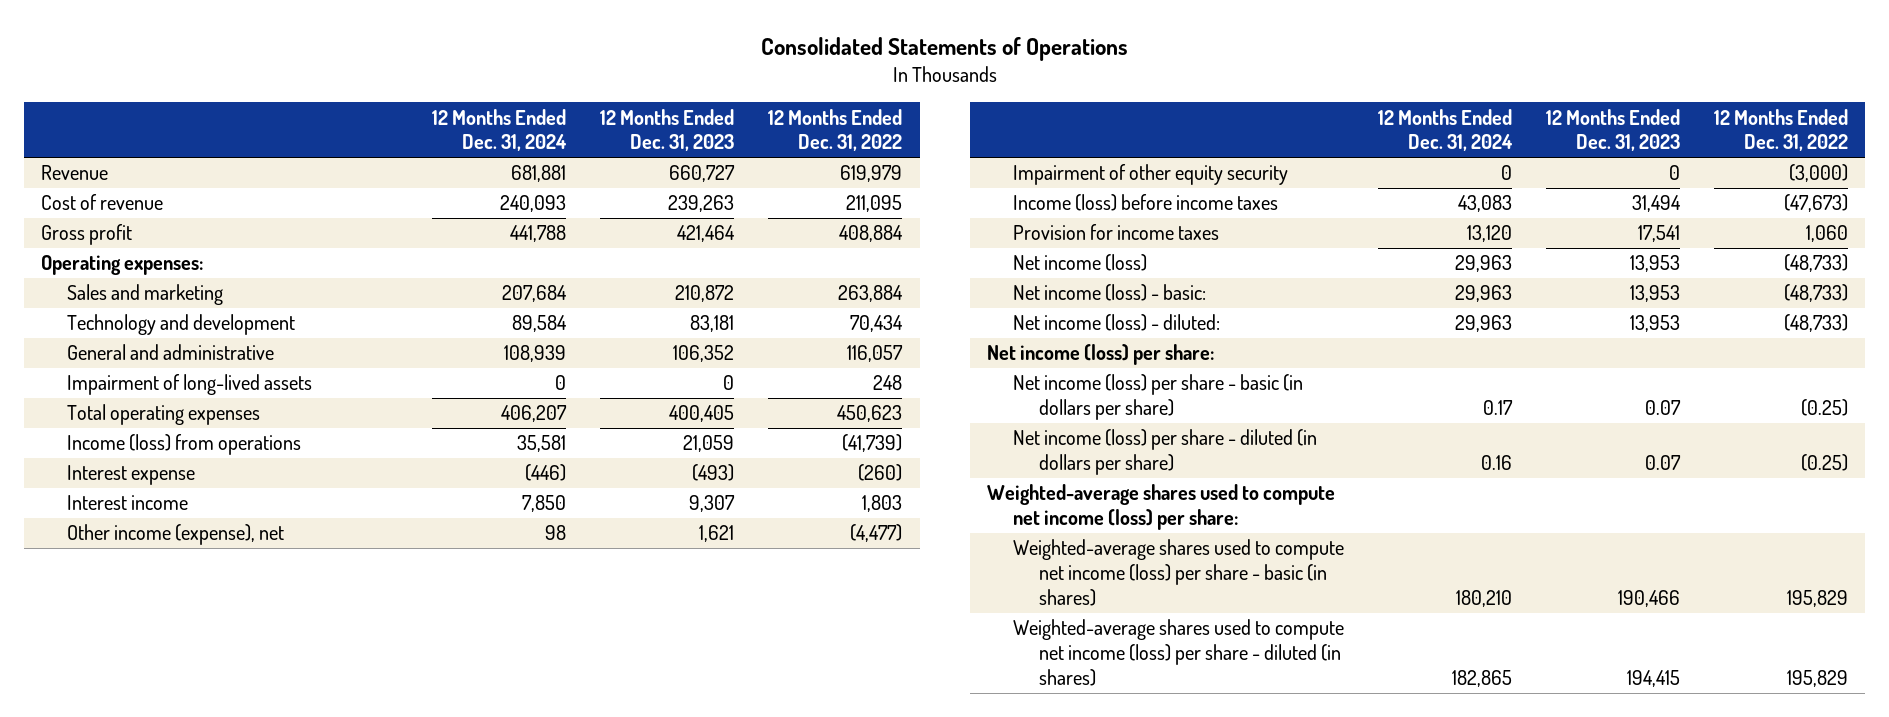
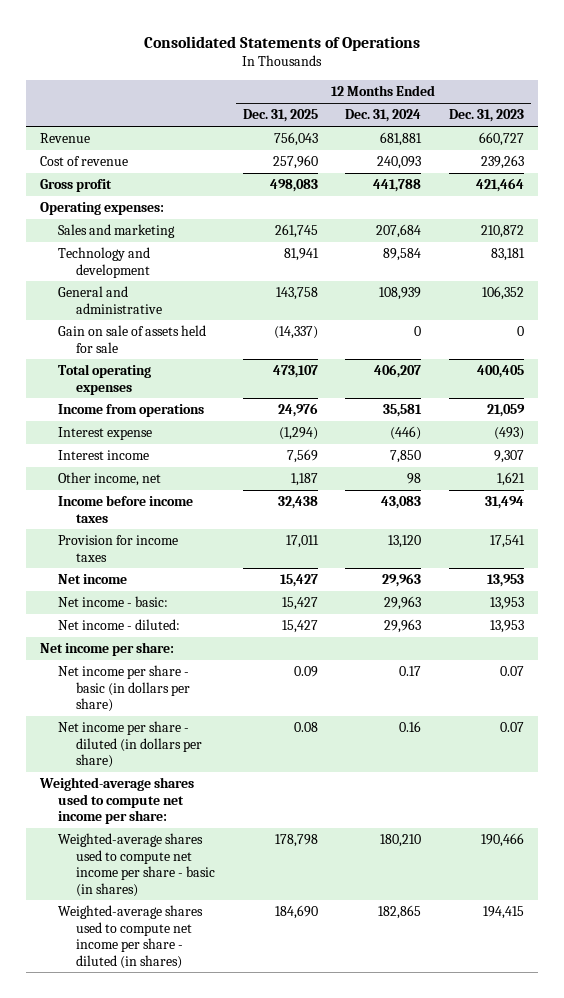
[768,108,903,152] 12 Months Ended Dec. 31, 2022 -> none
none -> [242,109,318,123] Dec. 31, 2025
[67,374,313,396] Impairment of long-lived assets -> none
none -> [58,325,207,353] Gain on sale of assets held for sale
[67,434,302,456] Income (loss) from operations -> [58,404,205,418] Income from operations
[1012,164,1288,186] Impairment of other equity security -> none
[67,524,285,546] Other income (expense), net -> [58,472,162,487] Other income, net
[1012,194,1278,212] Income (loss) before income taxes -> [58,495,194,523] Income before income taxes
[1012,254,1147,272] Net income (loss) -> [58,574,128,585] Net income
[1012,284,1206,302] Net income (loss) - basic: -> [58,596,169,608] Net income - basic:
[1012,314,1220,332] Net income (loss) - diluted: -> [58,619,181,631] Net income - diluted:
[986,344,1214,366] Net income (loss) per share: -> [39,642,174,657] Net income per share:
[1012,374,1303,421] Net income (loss) per share - basic (in dollars per share) -> [58,665,191,713] Net income per share - basic (in dollars per share)
[1012,429,1317,476] Net income (loss) per share - diluted (in dollars per share) -> [58,721,203,769] Net income per share - diluted (in dollars per share)
[986,484,1335,531] Weighted-average shares used to compute net income (loss) per share: -> [38,777,194,825] Weighted-average shares used to compute net income per share:
[1012,539,1344,606] Weighted-average shares used to compute net income (loss) per share - basic (in shares) -> [58,833,216,897] Weighted-average shares used to compute net income per share - basic (in shares)
[1012,619,1344,686] Weighted-average shares used to compute net income (loss) per share - diluted (in shares) -> [58,905,204,969] Weighted-average shares used to compute net income per share - diluted (in shares)

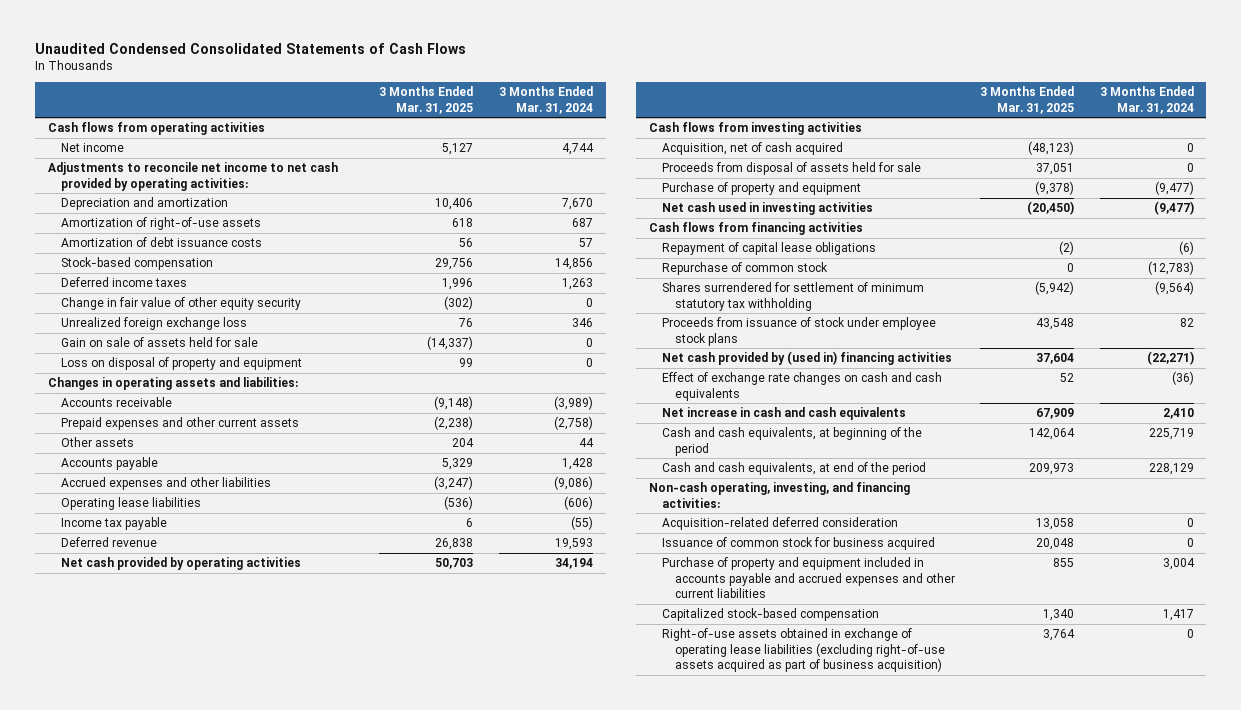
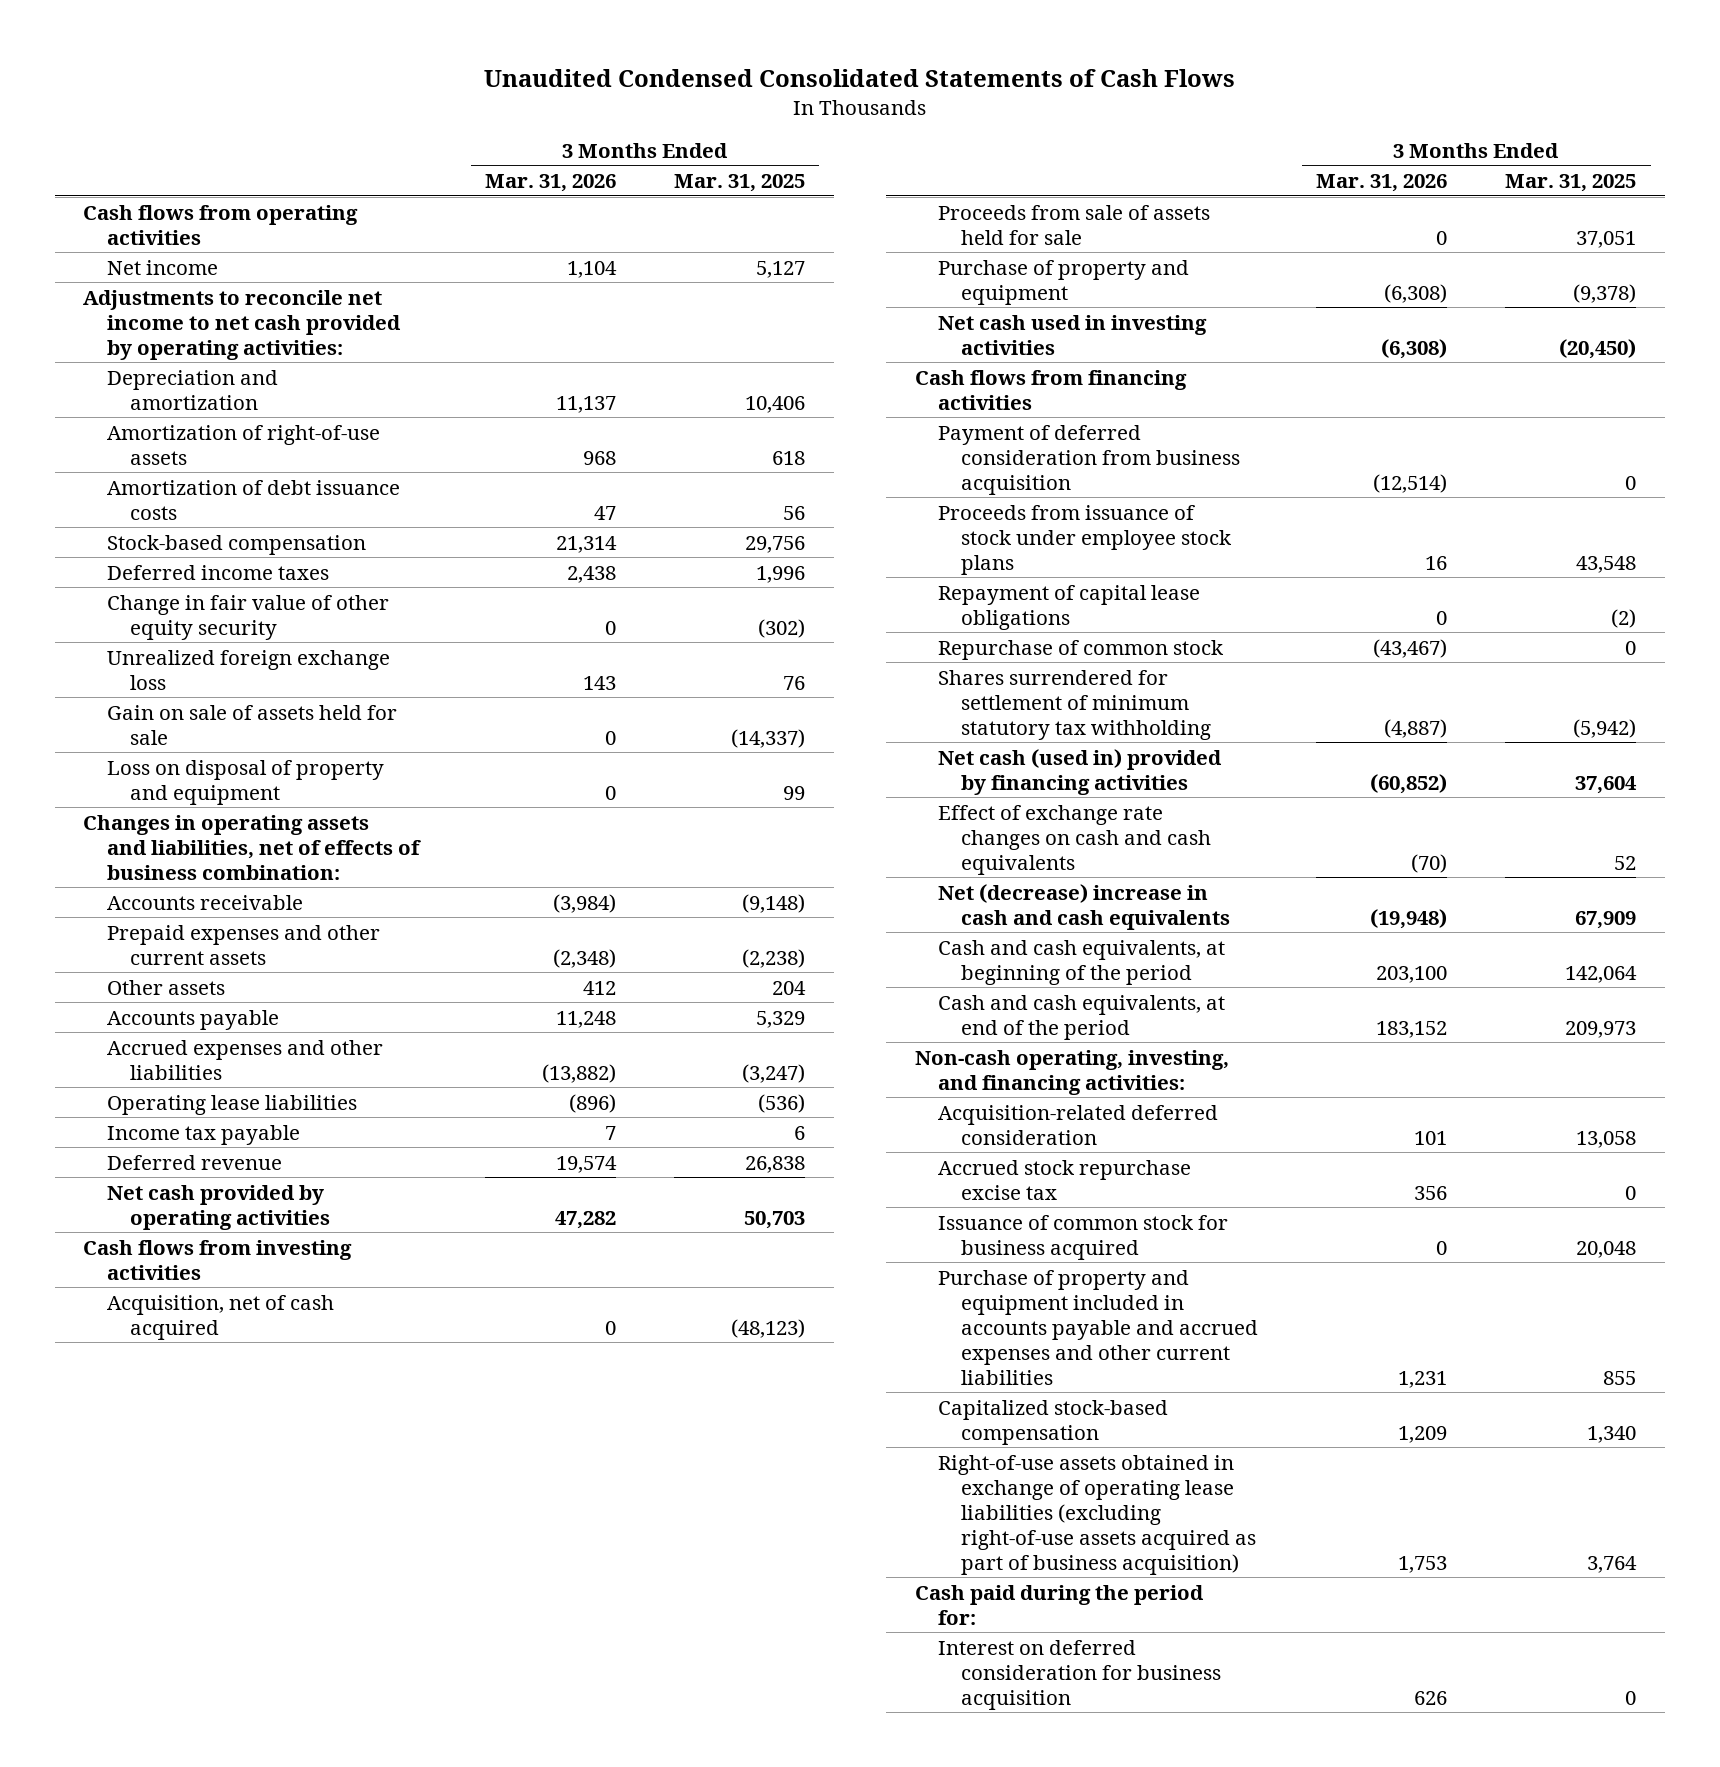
[498,86,593,114] 3 Months Ended Mar. 31, 2024 -> none
none -> [485,174,617,193] Mar. 31, 2026
[47,377,298,391] Changes in operating assets and liabilities: -> [83,814,421,880] Changes in operating assets and liabilities, net of effects of business combination:
[661,162,921,176] Proceeds from disposal of assets held for sale -> [938,204,1211,245] Proceeds from sale of assets held for sale
none -> [938,424,1241,495] Payment of deferred consideration from business acquisition
[661,317,936,346] Proceeds from issuance of stock under employee stock plans -> [938,504,1233,575] Proceeds from issuance of stock under employee stock plans
[661,351,952,366] Net cash provided by (used in) financing activities -> [938,748,1223,795] Net cash (used in) provided by financing activities
[661,407,906,421] Net increase in cash and cash equivalents -> [938,883,1231,930] Net (decrease) increase in cash and cash equivalents
none -> [938,1159,1192,1200] Accrued stock repurchase excise tax
none -> [914,1584,1204,1625] Cash paid during the period for:
none -> [938,1639,1222,1710] Interest on deferred consideration for business acquisition

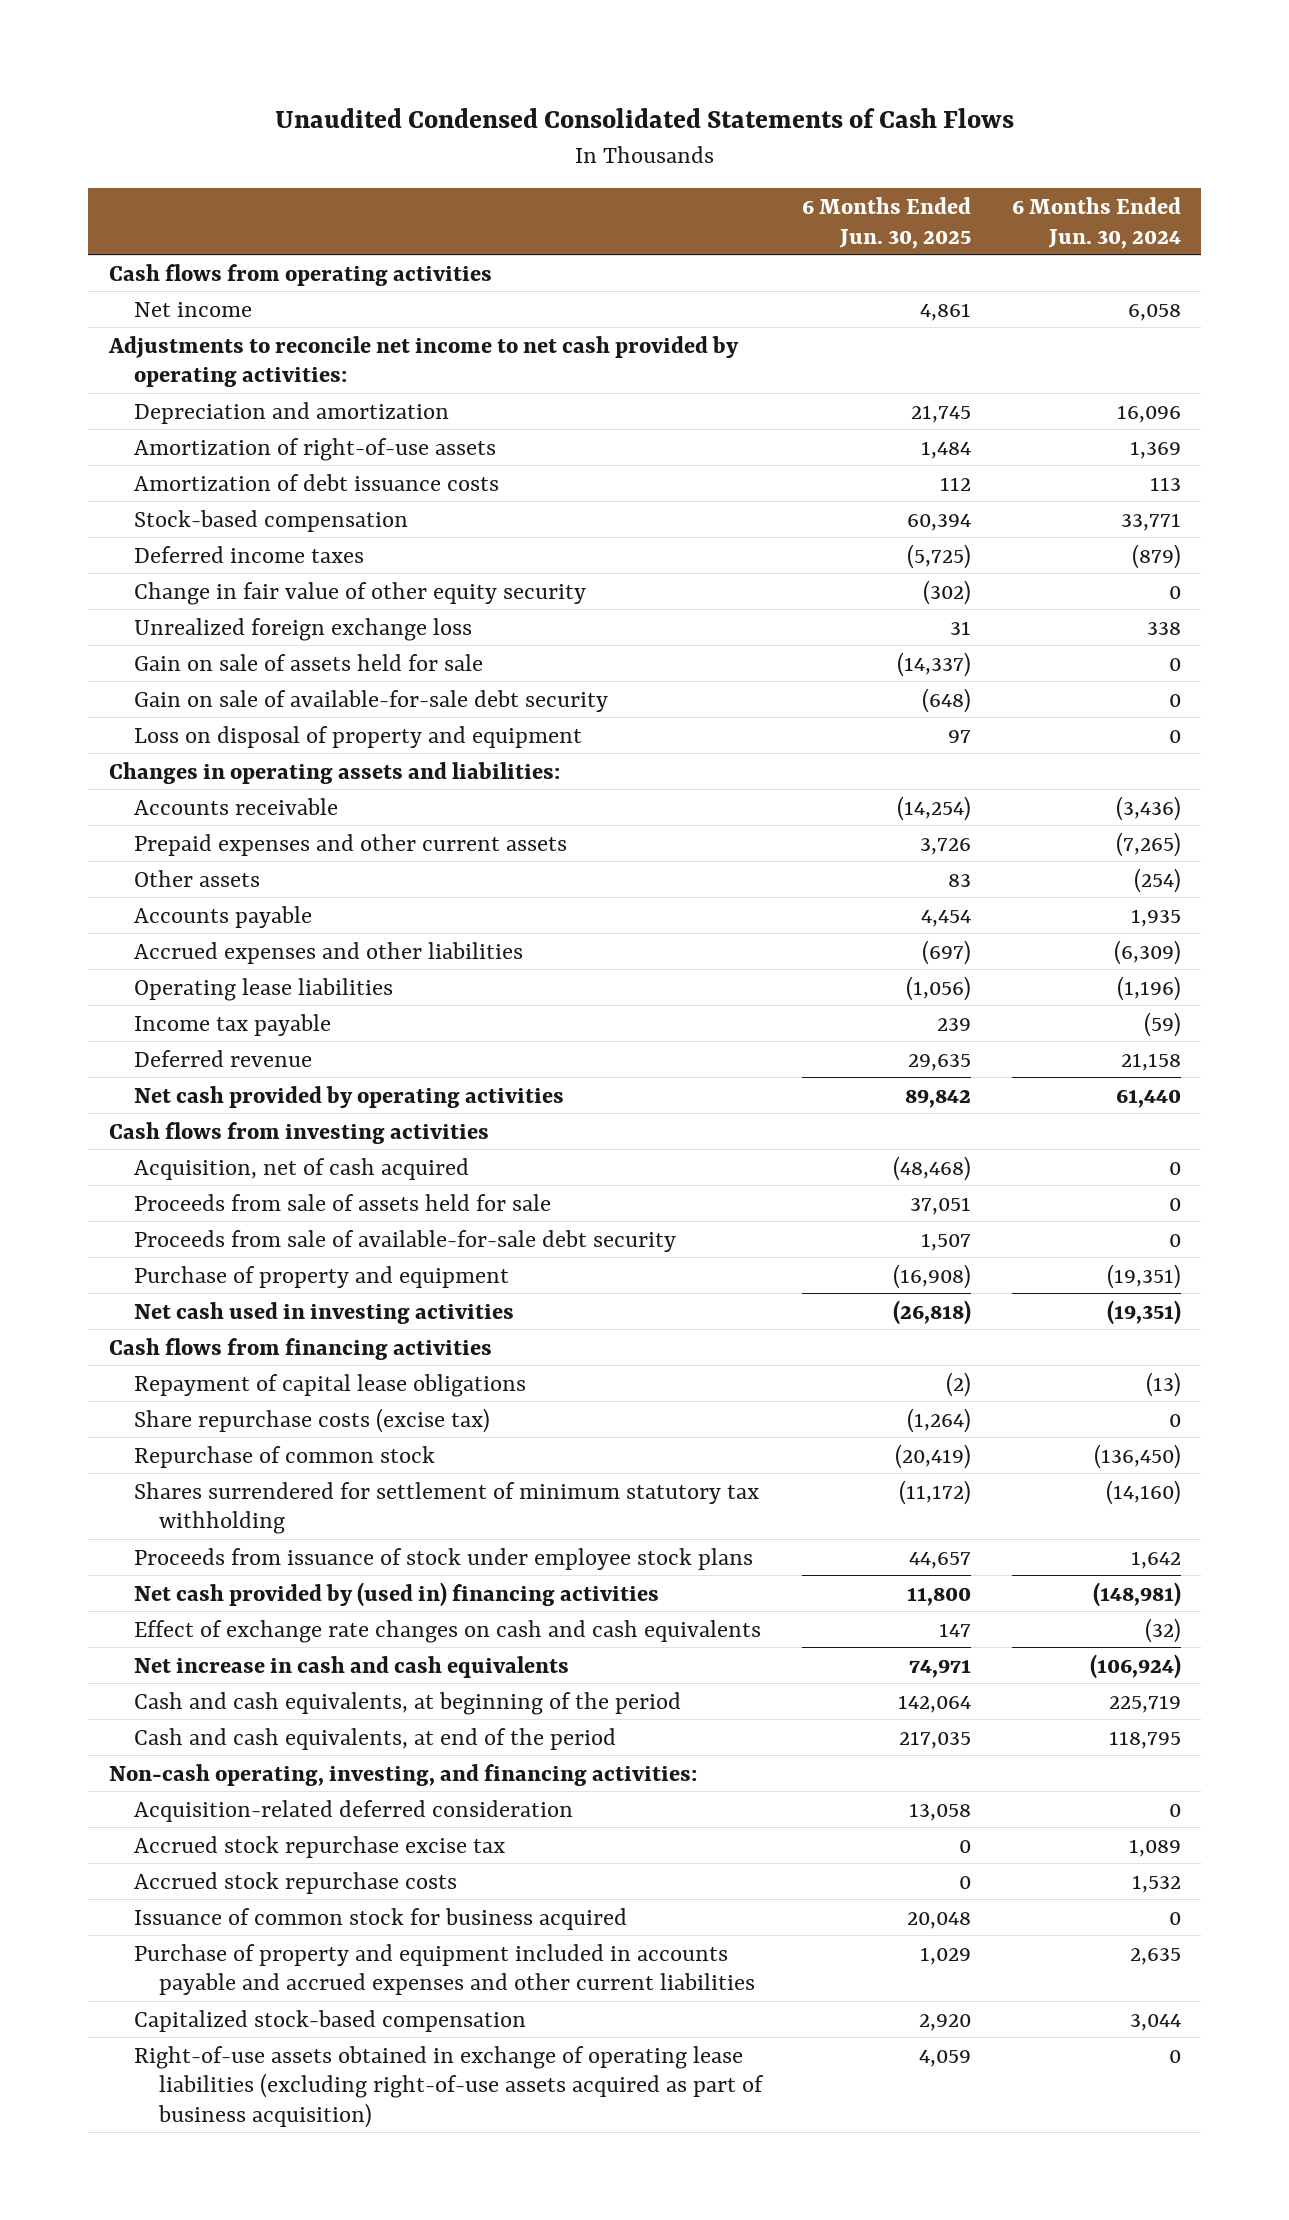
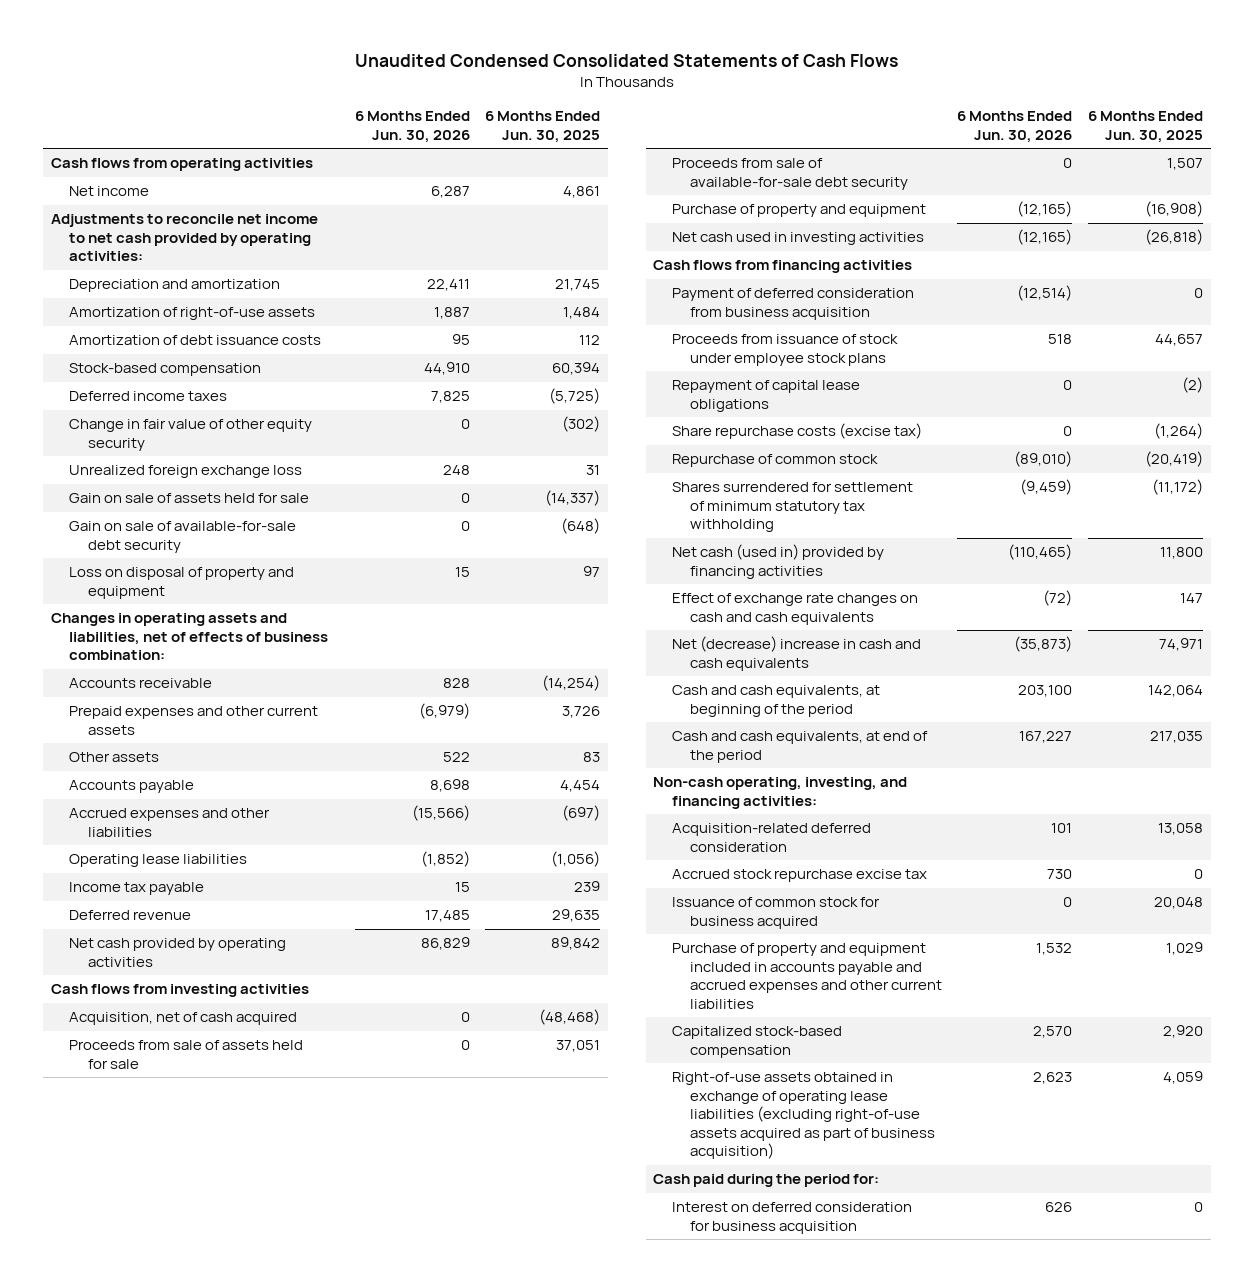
[1011,196,1181,249] 6 Months Ended Jun. 30, 2024 -> none
none -> [354,111,470,143] 6 Months Ended Jun. 30, 2026
[108,761,560,784] Changes in operating assets and liabilities: -> [50,613,329,661] Changes in operating assets and liabilities, net of effects of business combination:
none -> [671,288,914,320] Payment of deferred consideration from business acquisition
[133,1547,753,1570] Proceeds from issuance of stock under employee stock plans -> [671,334,898,366] Proceeds from issuance of stock under employee stock plans
[133,1581,659,1607] Net cash provided by (used in) financing activities -> [671,544,884,579] Net cash (used in) provided by financing activities
[133,1655,569,1678] Net increase in cash and cash equivalents -> [671,636,921,671] Net (decrease) increase in cash and cash equivalents
[133,1871,457,1894] Accrued stock repurchase costs -> none
none -> [653,1174,880,1188] Cash paid during the period for:
none -> [671,1202,912,1234] Interest on deferred consideration for business acquisition

